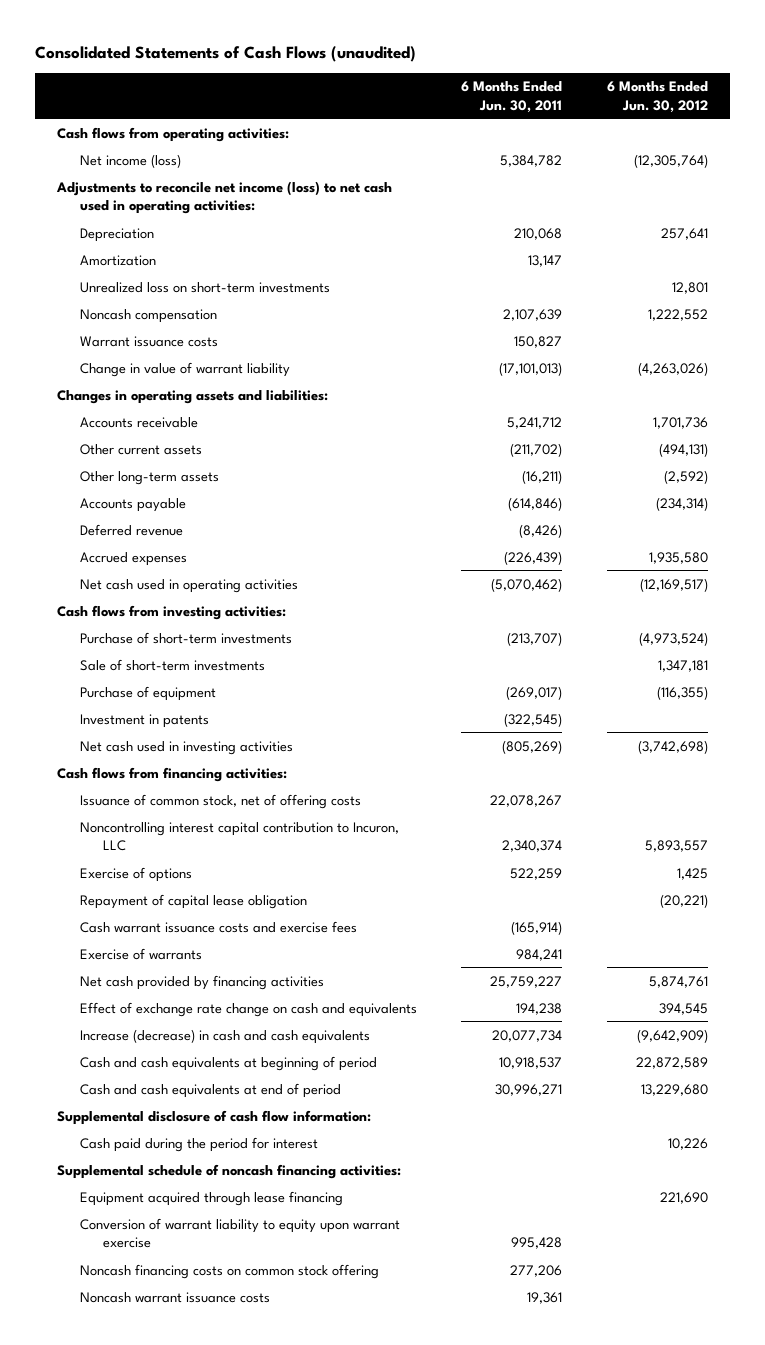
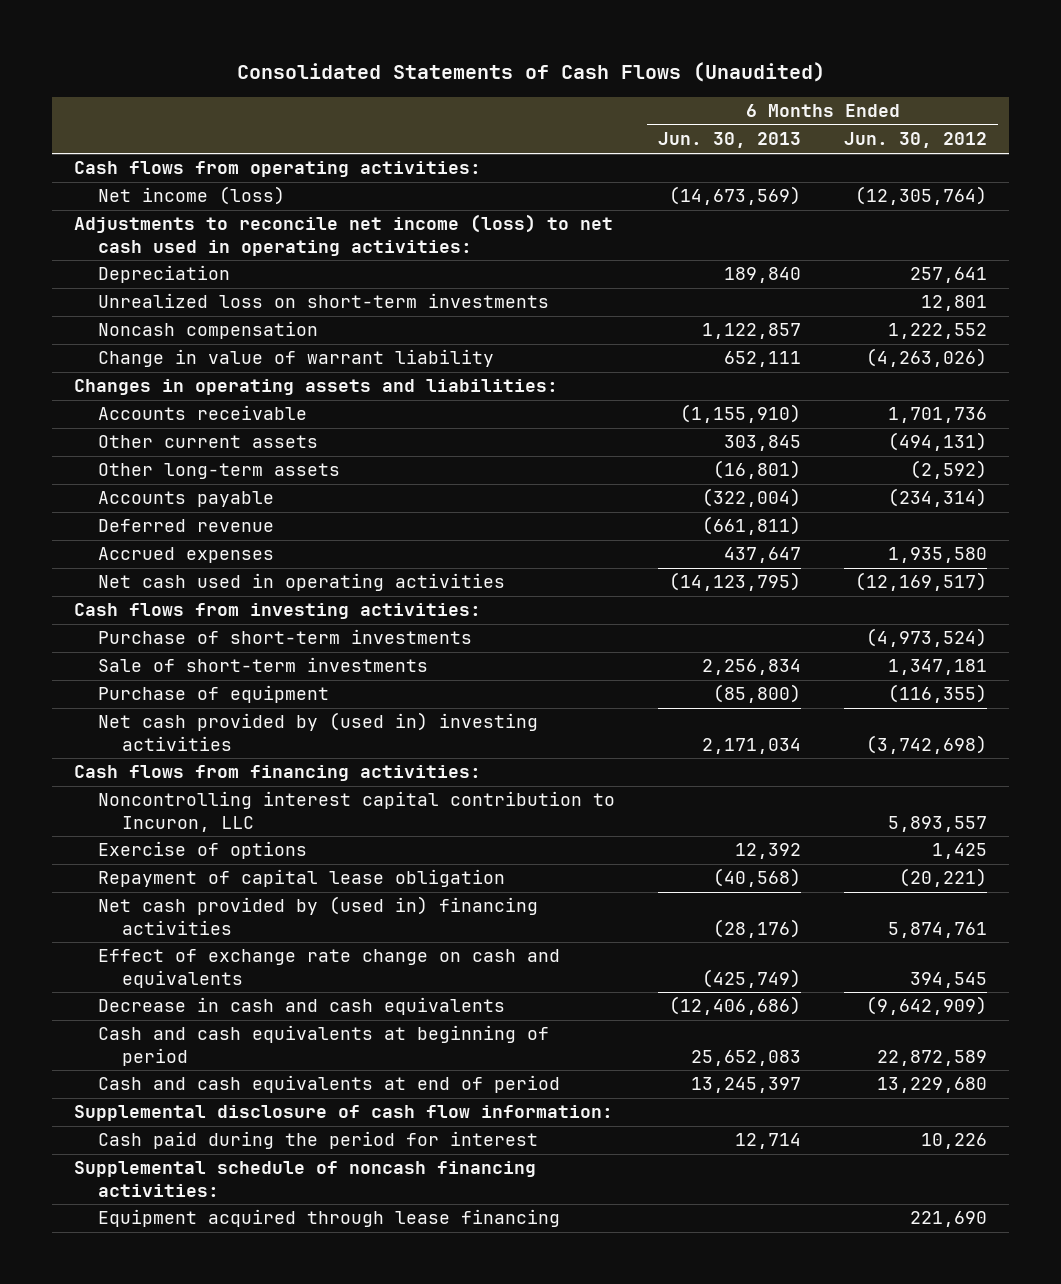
[35,45,417,62] Consolidated Statements of Cash Flows (unaudited) -> [236,62,825,83] Consolidated Statements of Cash Flows (Unaudited)
[461,81,563,113] 6 Months Ended Jun. 30, 2011 -> none
none -> [658,132,802,149] Jun. 30, 2013
[80,254,157,266] Amortization -> none
[80,335,219,347] Warrant issuance costs -> none
[80,713,210,728] Investment in patents -> none
[80,740,294,755] Net cash used in investing activities -> [97,712,538,751] Net cash provided by (used in) investing activities
[80,793,362,809] Issuance of common stock, net of offering costs -> none
[80,920,358,933] Cash warrant issuance costs and exercise fees -> none
[80,947,203,960] Exercise of warrants -> none
[80,974,325,990] Net cash provided by financing activities -> [97,896,538,935] Net cash provided by (used in) financing activities
[80,1028,371,1044] Increase (decrease) in cash and cash equivalents -> [97,997,505,1016] Decrease in cash and cash equivalents
[80,1217,401,1248] Conversion of warrant liability to equity upon warrant exercise -> none
[80,1263,380,1279] Noncash financing costs on common stock offering -> none
[80,1291,271,1303] Noncash warrant issuance costs -> none

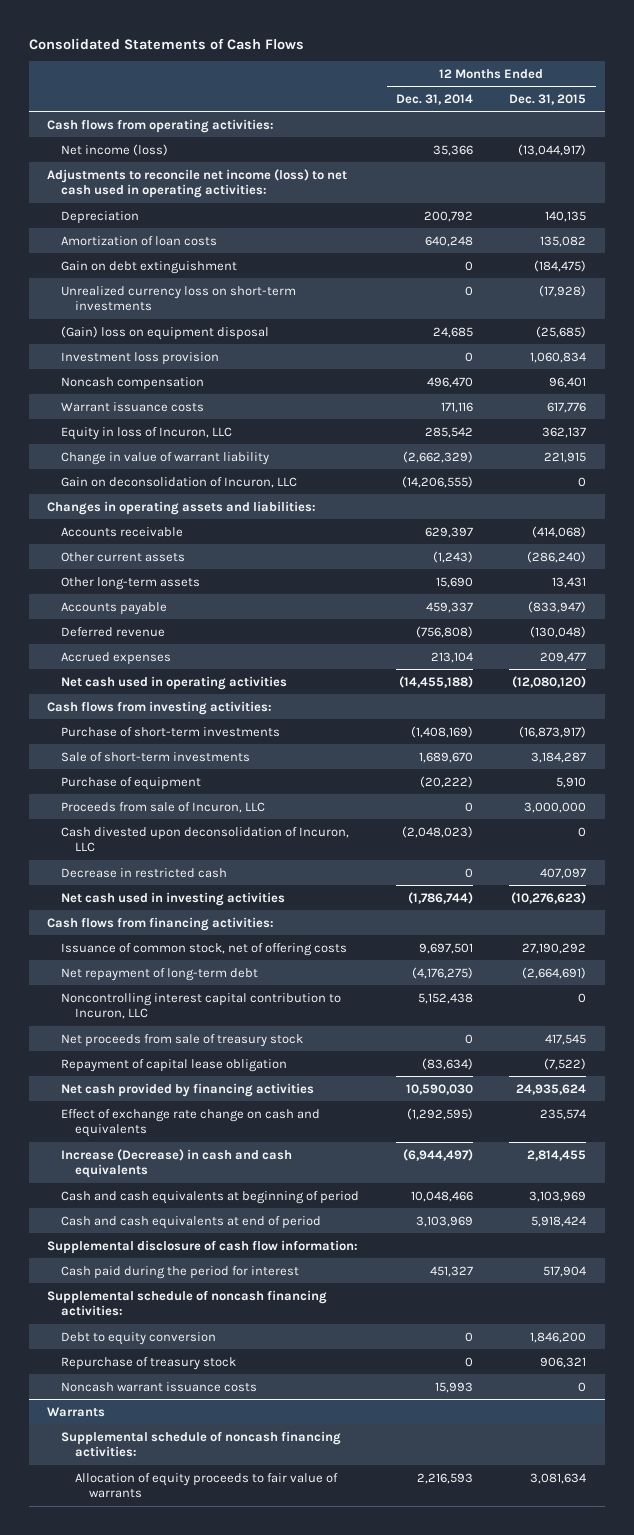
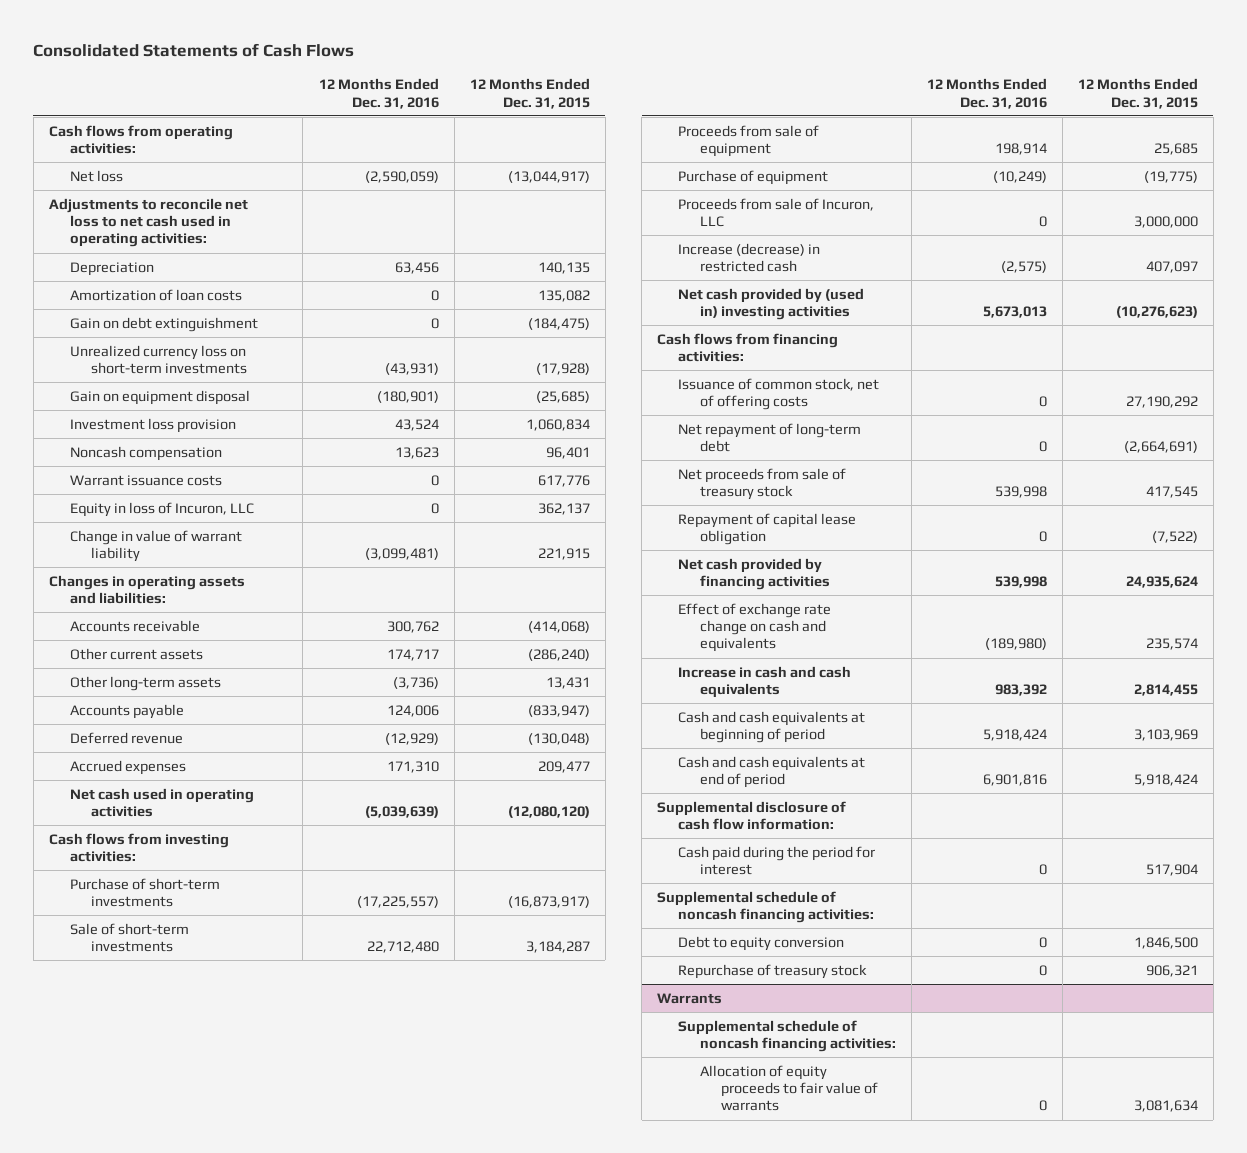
[395,93,473,105] Dec. 31, 2014 -> none
none -> [318,78,439,109] 12 Months Ended Dec. 31, 2016
[60,143,168,156] Net income (loss) -> [70,169,124,182] Net loss
[47,168,348,199] Adjustments to reconcile net income (loss) to net cash used in operating activities: -> [48,197,248,248] Adjustments to reconcile net loss to net cash used in operating activities:
[60,325,269,340] (Gain) loss on equipment disposal -> [70,389,251,405] Gain on equipment disposal
[60,476,297,488] Gain on deconsolidation of Incuron, LLC -> none
none -> [678,124,820,158] Proceeds from sale of equipment
[556,776,587,788] 5,910 -> [1143,170,1198,183] (19,775)
[60,826,349,853] Cash divested upon deconsolidation of Incuron, LLC -> none
[60,867,227,878] Decrease in restricted cash -> [678,242,821,273] Increase (decrease) in restricted cash
[60,891,285,906] Net cash used in investing activities -> [678,287,865,321] Net cash provided by (used in) investing activities
[60,992,341,1020] Noncontrolling interest capital contribution to Incuron, LLC -> none
[60,1148,292,1179] Increase (Decrease) in cash and cash equivalents -> [678,665,852,699] Increase in cash and cash equivalents
[530,1331,587,1343] 1,846,200 -> [1133,936,1198,949] 1,846,500
[60,1381,257,1392] Noncash warrant issuance costs -> none

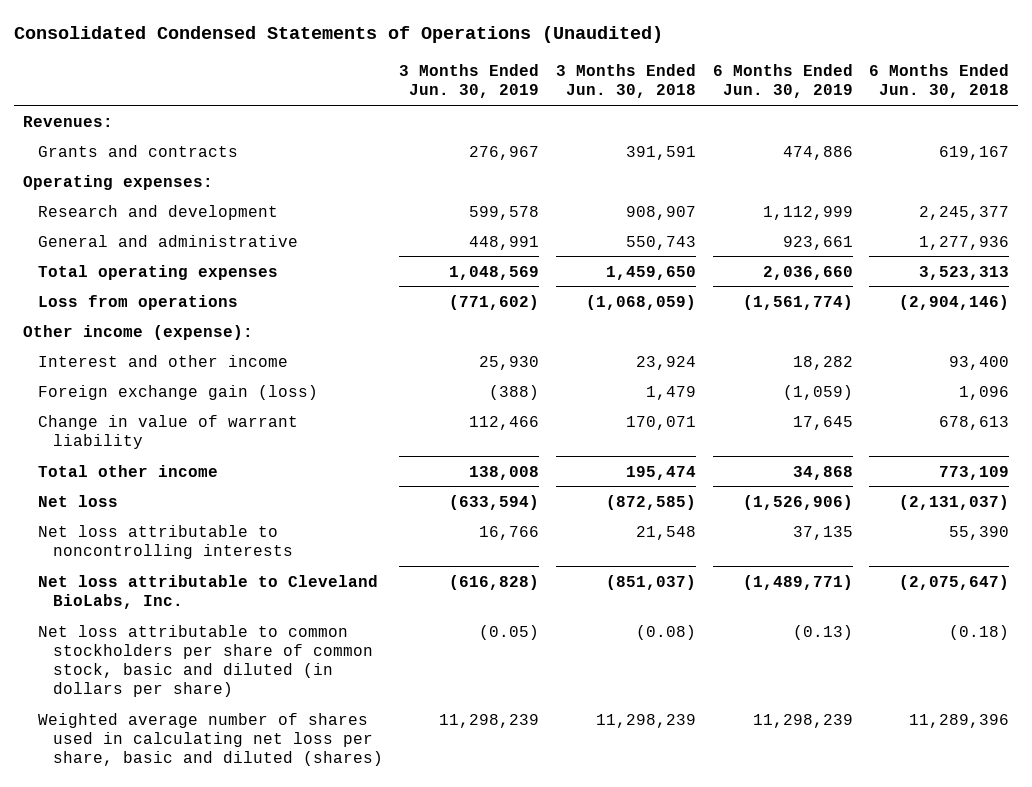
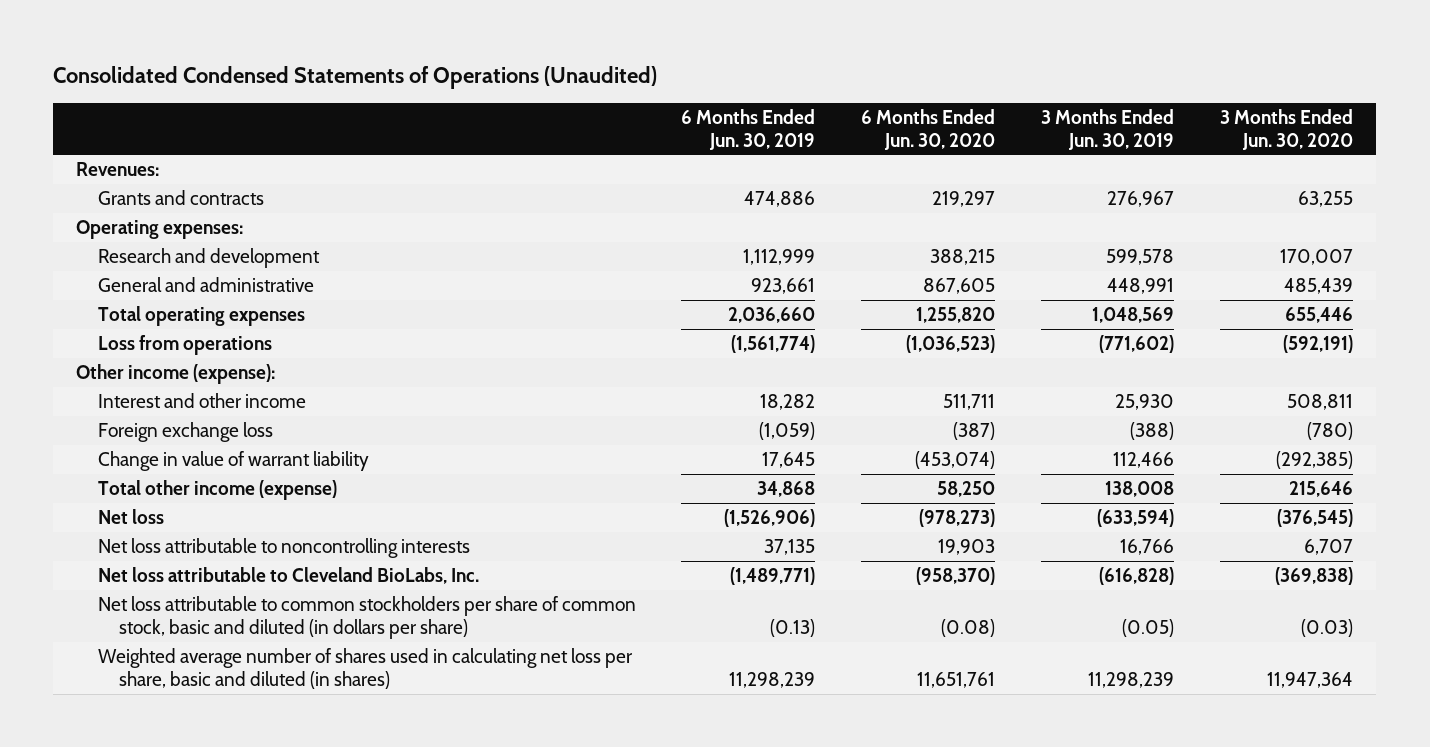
[556,64,697,99] 3 Months Ended Jun. 30, 2018 -> none
[869,64,1010,99] 6 Months Ended Jun. 30, 2018 -> none
none -> [861,108,996,150] 6 Months Ended Jun. 30, 2020
none -> [1220,108,1354,150] 3 Months Ended Jun. 30, 2020
[37,384,318,400] Foreign exchange gain (loss) -> [97,422,273,443] Foreign exchange loss
[37,464,218,477] Total other income -> [97,480,337,501] Total other income (expense)
[37,712,383,766] Weighted average number of shares used in calculating net loss per share, basic and diluted (shares) -> [97,648,633,690] Weighted average number of shares used in calculating net loss per share, basic and diluted (in shares)

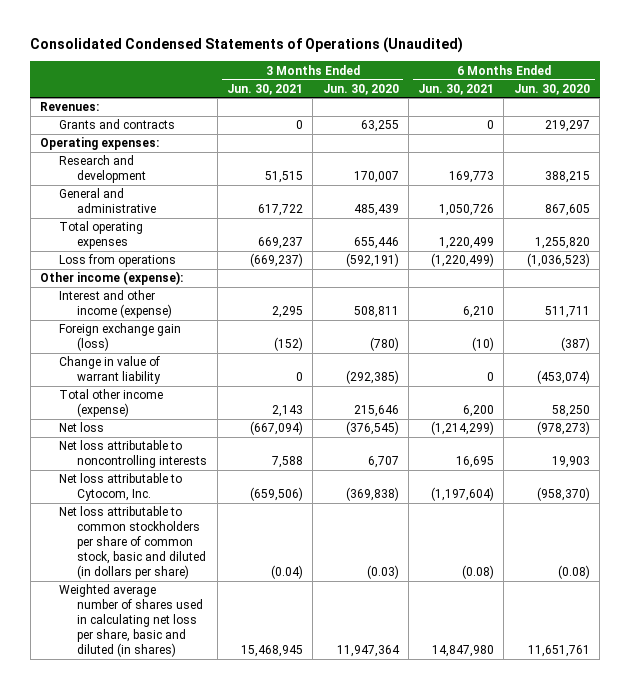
[681,108,816,150] 6 Months Ended Jun. 30, 2019 -> none
[1041,108,1175,150] 3 Months Ended Jun. 30, 2019 -> none
none -> [226,83,303,95] Jun. 30, 2021
none -> [418,83,495,95] Jun. 30, 2021
[97,393,306,409] Interest and other income -> [58,290,173,319] Interest and other income (expense)
[97,422,273,443] Foreign exchange loss -> [58,323,181,352] Foreign exchange gain (loss)
[97,567,479,585] Net loss attributable to Cleveland BioLabs, Inc. -> [58,473,182,502] Net loss attributable to Cytocom, Inc.

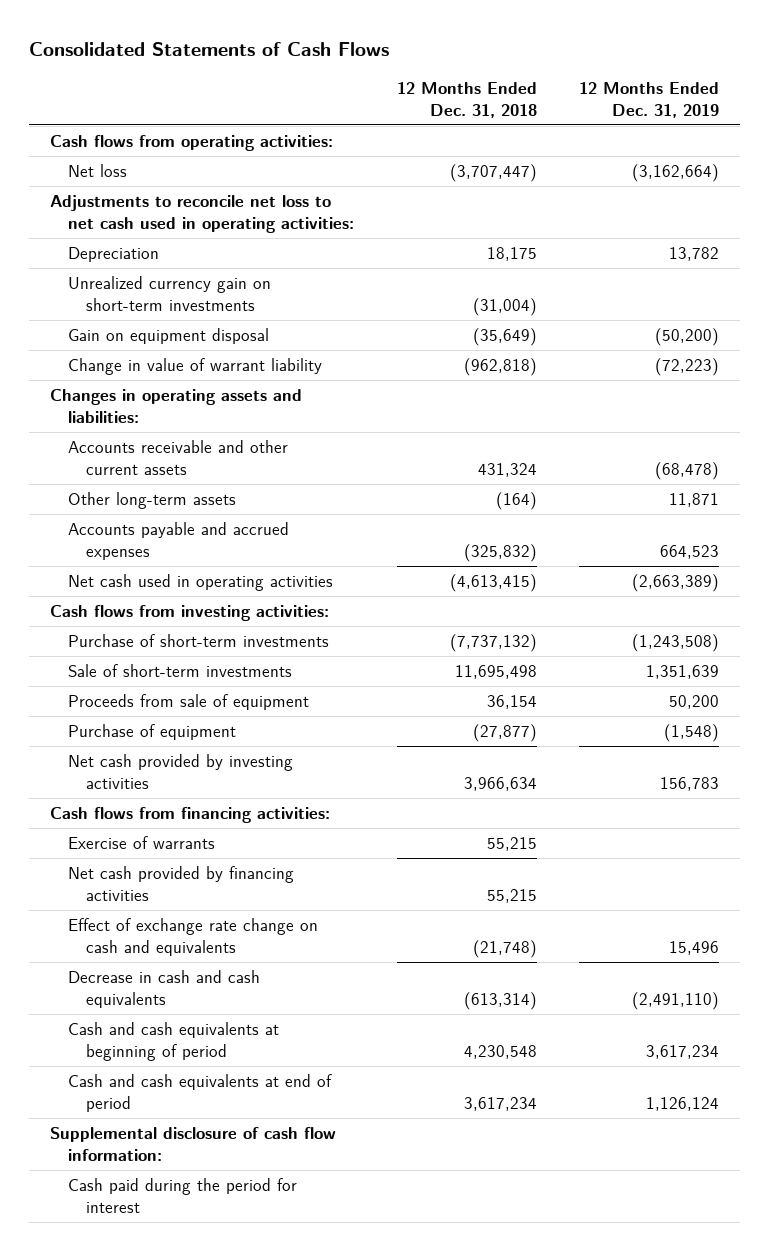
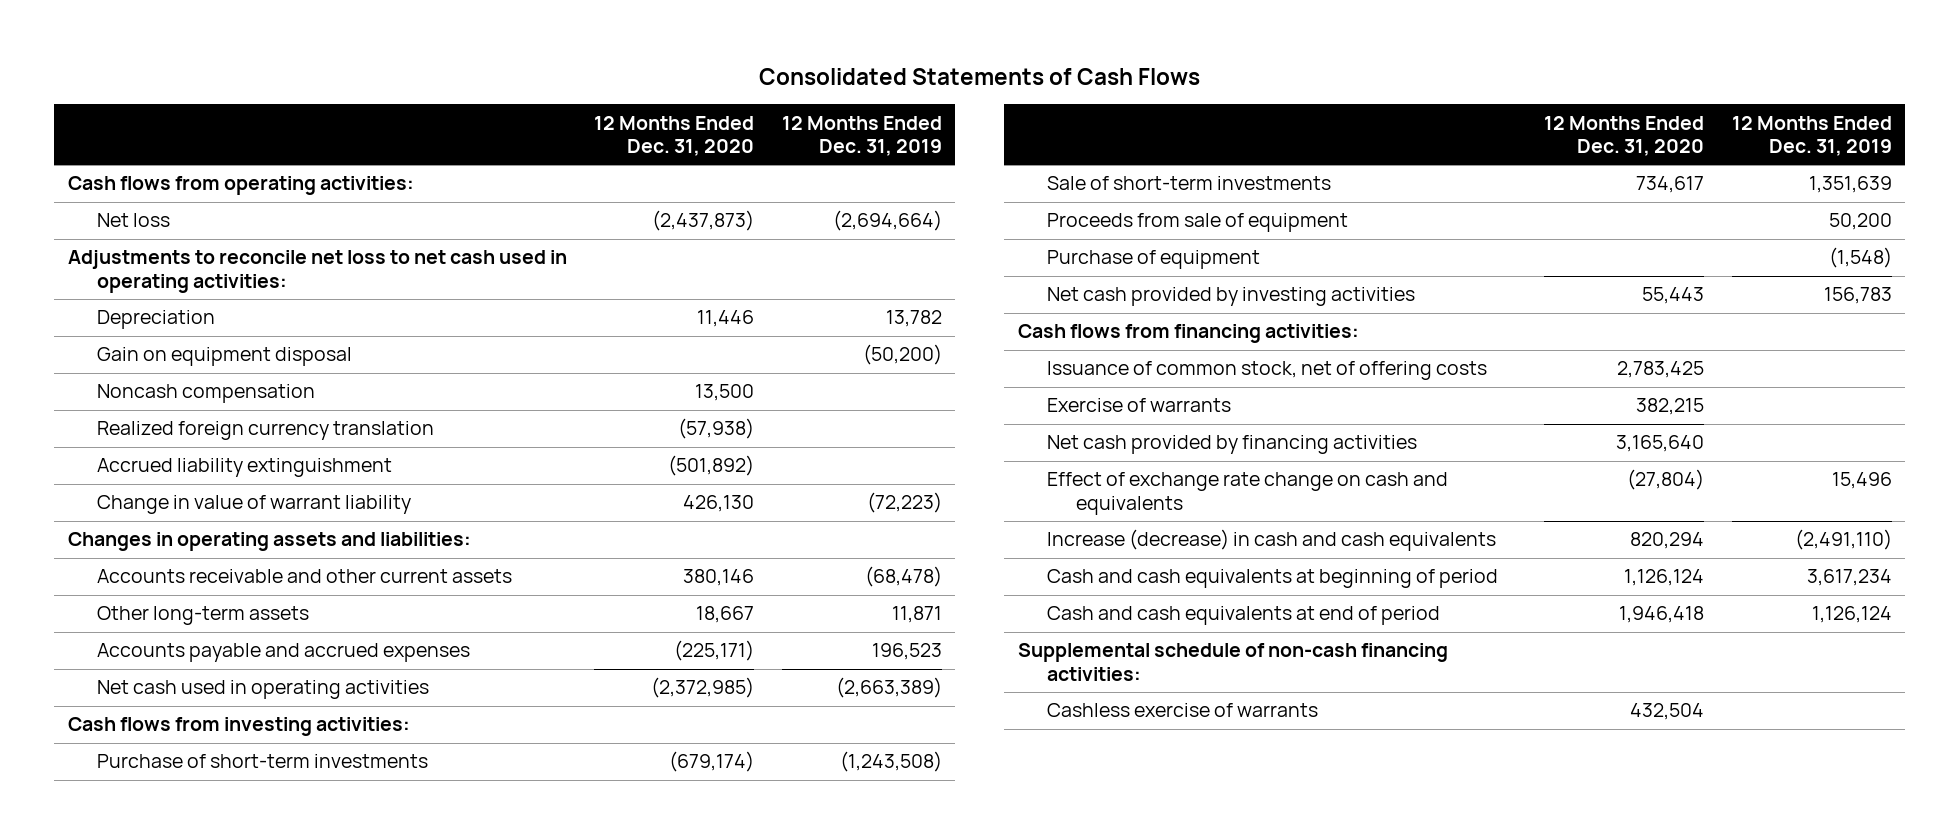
[396,81,537,118] 12 Months Ended Dec. 31, 2018 -> none
none -> [594,115,755,157] 12 Months Ended Dec. 31, 2020
[632,164,720,183] (3,162,664) -> [832,210,942,232] (2,694,664)
[68,276,272,312] Unrealized currency gain on short-term investments -> none
none -> [97,384,316,404] Noncash compensation
none -> [97,421,435,441] Realized foreign currency translation
none -> [97,458,393,478] Accrued liability extinguishment
[660,545,720,560] 664,523 -> [871,643,942,661] 196,523
none -> [1047,361,1488,381] Issuance of common stock, net of offering costs
[68,970,261,1009] Decrease in cash and cash equivalents -> [1047,529,1497,552] Increase (decrease) in cash and cash equivalents
[50,1127,337,1162] Supplemental disclosure of cash flow information: -> none
[68,1178,298,1214] Cash paid during the period for interest -> none
none -> [1017,643,1448,681] Supplemental schedule of non-cash financing activities:
none -> [1047,703,1319,718] Cashless exercise of warrants

